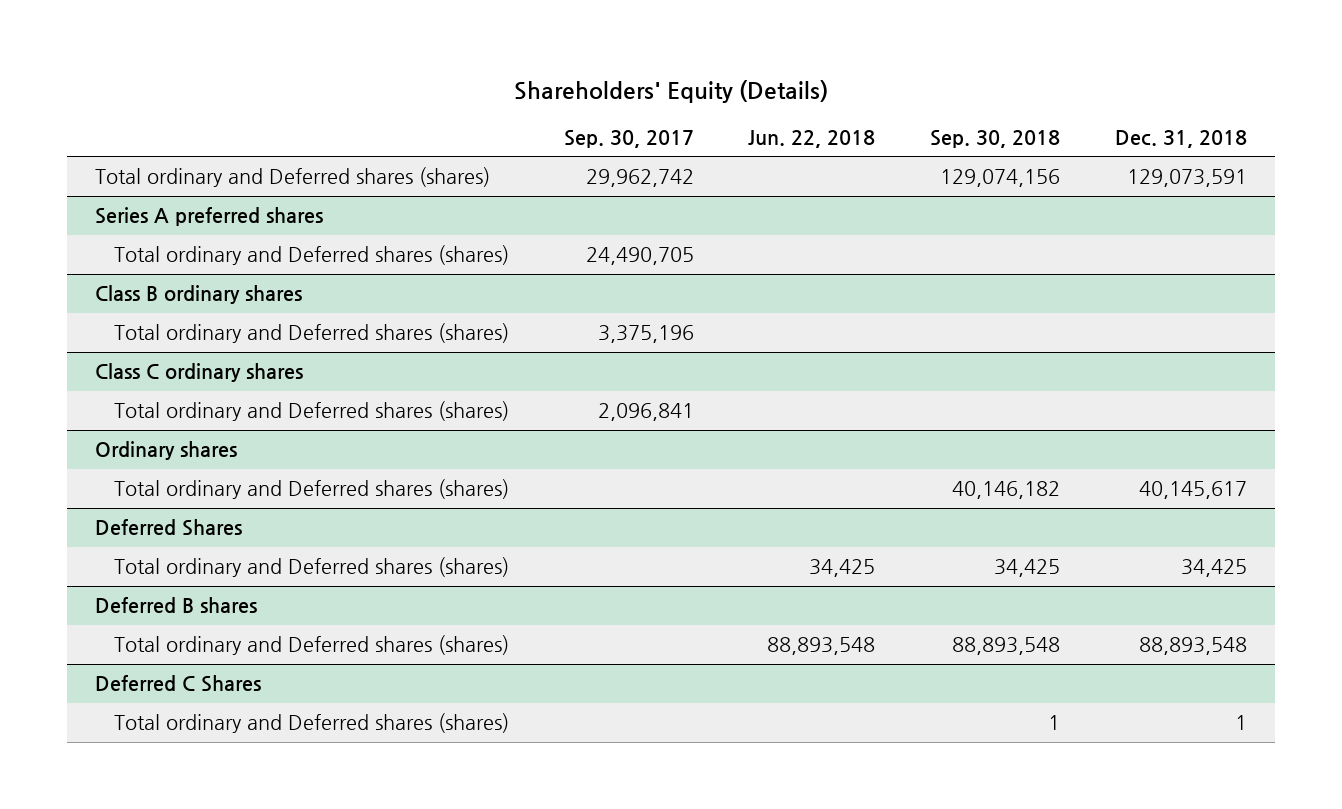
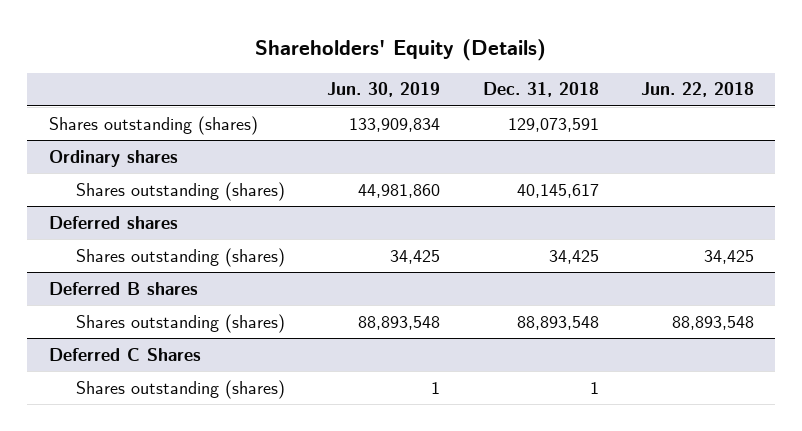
[563,130,694,149] Sep. 30, 2017 -> none
[930,130,1061,149] Sep. 30, 2018 -> none
none -> [327,82,441,98] Jun. 30, 2019
[94,207,323,227] Series A preferred shares -> none
[113,245,509,266] Total ordinary and Deferred shares (shares) -> none
[94,285,302,305] Class B ordinary shares -> none
[113,323,509,344] Total ordinary and Deferred shares (shares) -> none
[94,363,303,383] Class C ordinary shares -> none
[113,401,509,422] Total ordinary and Deferred shares (shares) -> none
[94,167,490,188] Total ordinary and Deferred shares (shares) -> [48,115,258,135] Shares outstanding (shares)
[113,479,509,500] Total ordinary and Deferred shares (shares) -> [76,181,286,201] Shares outstanding (shares)
[94,519,242,537] Deferred Shares -> [48,215,178,229] Deferred shares
[113,557,509,578] Total ordinary and Deferred shares (shares) -> [76,247,286,267] Shares outstanding (shares)
[113,635,509,656] Total ordinary and Deferred shares (shares) -> [76,313,286,333] Shares outstanding (shares)
[113,713,509,734] Total ordinary and Deferred shares (shares) -> [76,379,286,399] Shares outstanding (shares)

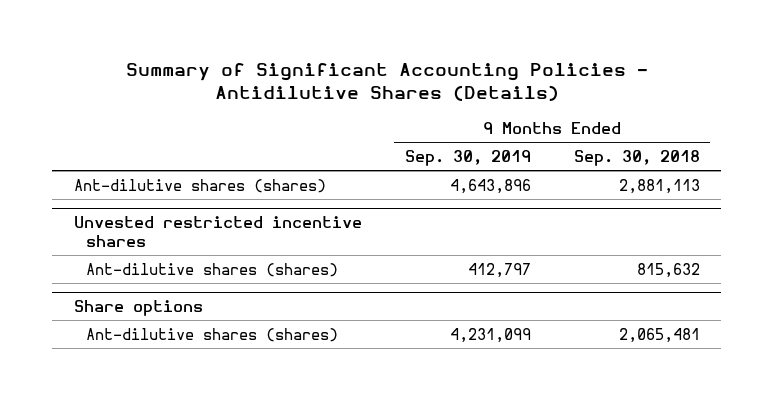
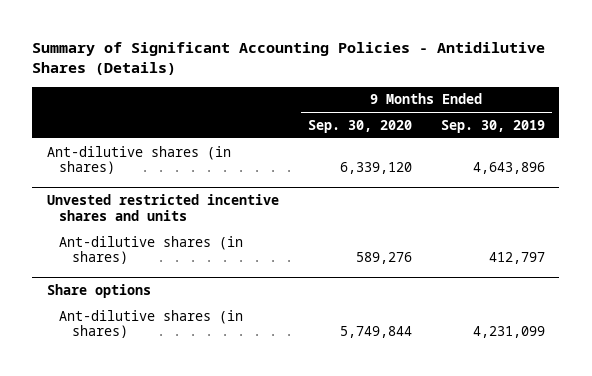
[573,150,700,167] Sep. 30, 2018 -> none
none -> [307,119,412,133] Sep. 30, 2020
[73,178,326,193] Ant-dilutive shares (shares) -> [46,145,231,175] Ant-dilutive shares (in shares)
[73,216,362,248] Unvested restricted incentive shares -> [46,194,279,221] Unvested restricted incentive shares and units
[86,262,339,277] Ant-dilutive shares (shares) -> [59,235,244,265] Ant-dilutive shares (in shares)
[86,327,339,342] Ant-dilutive shares (shares) -> [59,309,244,339] Ant-dilutive shares (in shares)

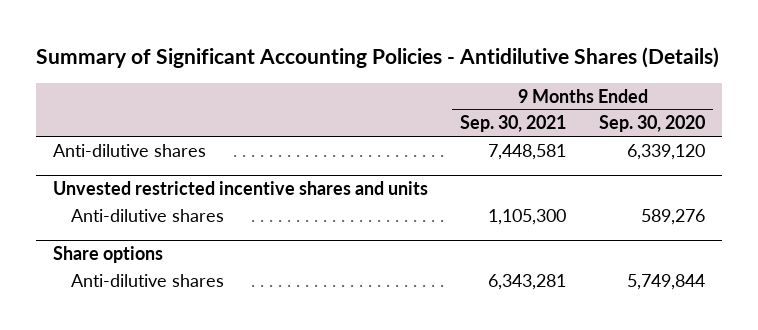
[440,119,545,133] Sep. 30, 2019 -> none
none -> [460,115,567,133] Sep. 30, 2021
[46,145,231,175] Ant-dilutive shares (in shares) -> [52,143,206,157] Anti-dilutive shares
[59,235,244,265] Ant-dilutive shares (in shares) -> [71,208,225,222] Anti-dilutive shares
[59,309,244,339] Ant-dilutive shares (in shares) -> [71,273,225,287] Anti-dilutive shares

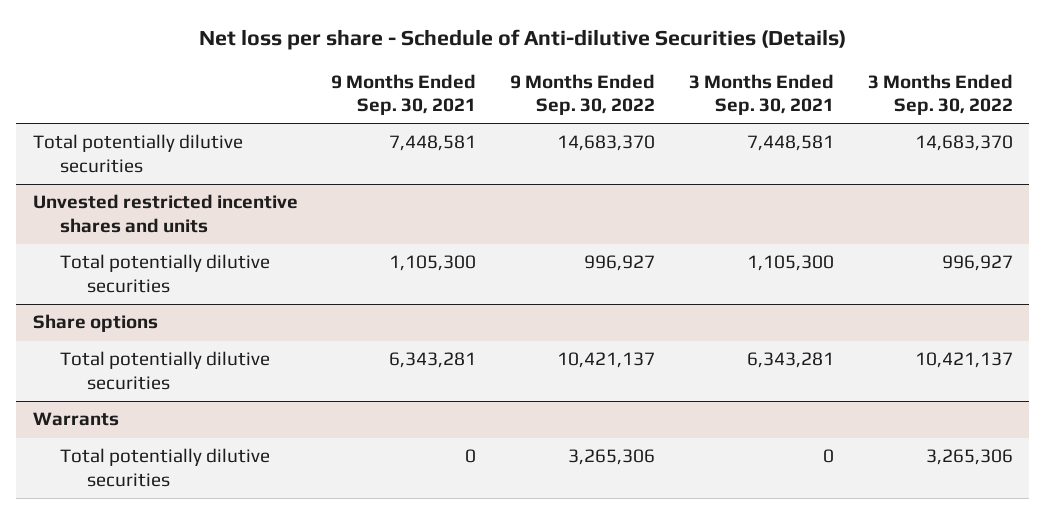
[36,47,720,69] Summary of Significant Accounting Policies - Antidilutive Shares (Details) -> [198,28,846,50] Net loss per share - Schedule of Anti-dilutive Securities (Details)
[599,115,706,133] Sep. 30, 2020 -> none
none -> [510,73,656,116] 9 Months Ended Sep. 30, 2022
none -> [688,73,834,116] 3 Months Ended Sep. 30, 2021
none -> [867,73,1013,116] 3 Months Ended Sep. 30, 2022
[52,143,206,157] Anti-dilutive shares -> [32,134,243,173] Total potentially dilutive securities
[71,208,225,222] Anti-dilutive shares -> [59,254,270,293] Total potentially dilutive securities
[71,273,225,287] Anti-dilutive shares -> [59,351,270,390] Total potentially dilutive securities
none -> [32,412,119,427] Warrants
none -> [59,448,270,487] Total potentially dilutive securities

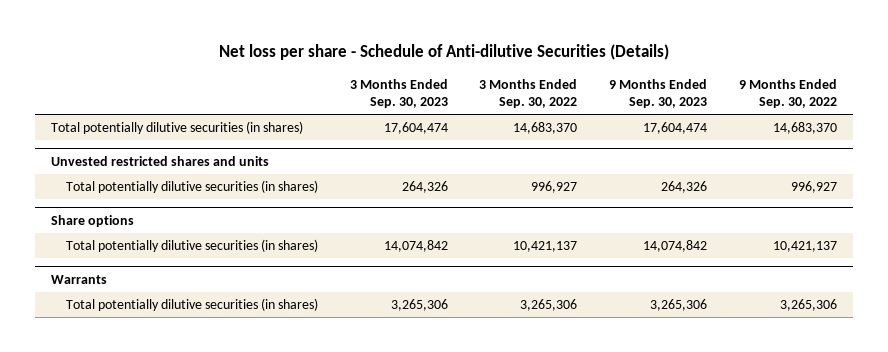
[331,73,477,116] 9 Months Ended Sep. 30, 2021 -> none
[688,73,834,116] 3 Months Ended Sep. 30, 2021 -> none
none -> [349,78,448,109] 3 Months Ended Sep. 30, 2023
none -> [609,78,708,109] 9 Months Ended Sep. 30, 2023
[32,134,243,173] Total potentially dilutive securities -> [51,121,304,135] Total potentially dilutive securities (in shares)
[32,194,298,233] Unvested restricted incentive shares and units -> [51,155,270,166] Unvested restricted shares and units
[59,254,270,293] Total potentially dilutive securities -> [66,180,319,194] Total potentially dilutive securities (in shares)
[59,351,270,390] Total potentially dilutive securities -> [66,239,319,253] Total potentially dilutive securities (in shares)
[59,448,270,487] Total potentially dilutive securities -> [66,298,319,312] Total potentially dilutive securities (in shares)

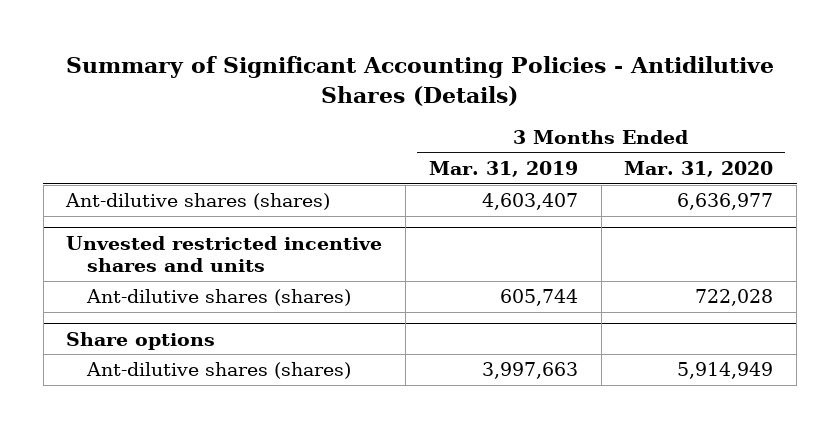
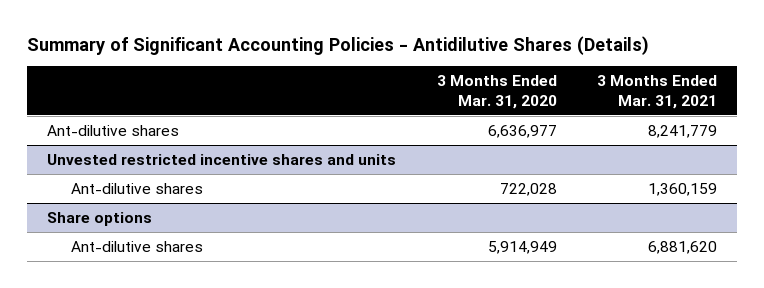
[428,161,578,178] Mar. 31, 2019 -> none
none -> [596,75,717,110] 3 Months Ended Mar. 31, 2021
[65,193,331,211] Ant-dilutive shares (shares) -> [47,124,180,136] Ant-dilutive shares
[85,289,351,307] Ant-dilutive shares (shares) -> [70,182,203,194] Ant-dilutive shares
[85,362,351,380] Ant-dilutive shares (shares) -> [70,240,203,252] Ant-dilutive shares

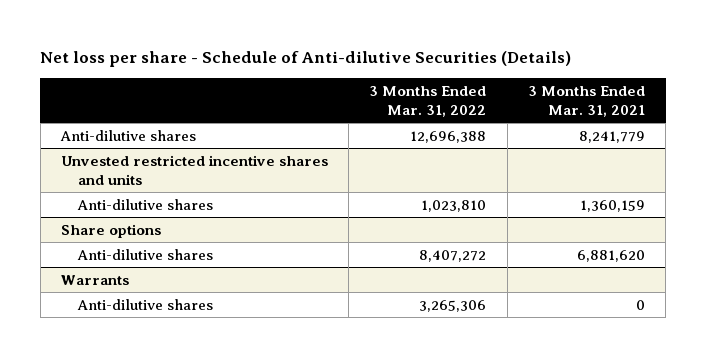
[26,35,649,55] Summary of Significant Accounting Policies - Antidilutive Shares (Details) -> [40,51,572,68] Net loss per share - Schedule of Anti-dilutive Securities (Details)
[436,75,557,110] 3 Months Ended Mar. 31, 2020 -> none
none -> [369,85,487,117] 3 Months Ended Mar. 31, 2022
[47,124,180,136] Ant-dilutive shares -> [59,129,196,141] Anti-dilutive shares
[70,182,203,194] Ant-dilutive shares -> [77,198,214,210] Anti-dilutive shares
[70,240,203,252] Ant-dilutive shares -> [77,248,214,260] Anti-dilutive shares
none -> [60,274,129,285] Warrants
none -> [77,298,214,310] Anti-dilutive shares

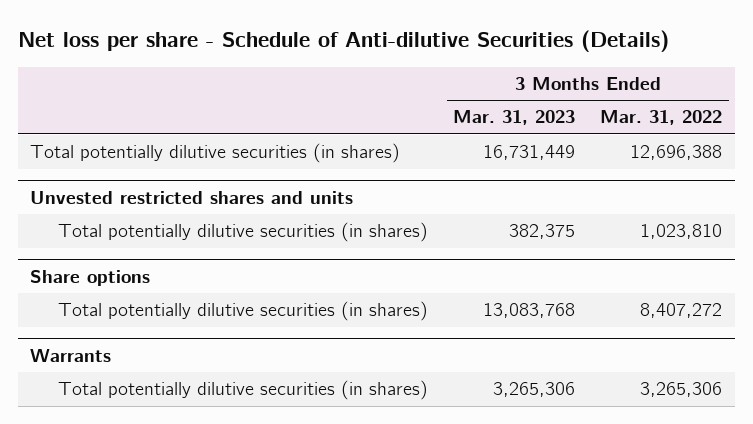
[527,85,645,117] 3 Months Ended Mar. 31, 2021 -> none
none -> [452,110,575,126] Mar. 31, 2023
[59,129,196,141] Anti-dilutive shares -> [30,143,401,164] Total potentially dilutive securities (in shares)
[60,154,328,185] Unvested restricted incentive shares and units -> [30,191,354,205] Unvested restricted shares and units
[77,198,214,210] Anti-dilutive shares -> [57,222,428,243] Total potentially dilutive securities (in shares)
[77,248,214,260] Anti-dilutive shares -> [57,301,428,322] Total potentially dilutive securities (in shares)
[77,298,214,310] Anti-dilutive shares -> [57,380,428,401] Total potentially dilutive securities (in shares)

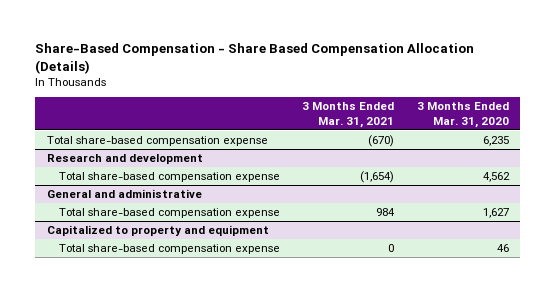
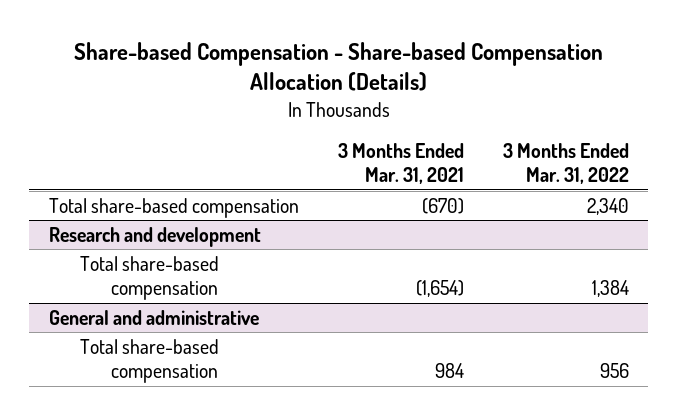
[35,42,475,74] Share-Based Compensation - Share Based Compensation Allocation (Details) -> [73,41,603,92] Share-based Compensation - Share-based Compensation Allocation (Details)
[416,102,509,128] 3 Months Ended Mar. 31, 2020 -> none
none -> [502,143,629,185] 3 Months Ended Mar. 31, 2022
[46,135,268,146] Total share-based compensation expense -> [48,197,299,218] Total share-based compensation
[58,171,280,182] Total share-based compensation expense -> [80,255,220,301] Total share-based compensation
[46,224,269,236] Capitalized to property and equipment -> none
[58,243,280,254] Total share-based compensation expense -> none
[58,207,280,218] Total share-based compensation expense -> [80,338,220,384] Total share-based compensation

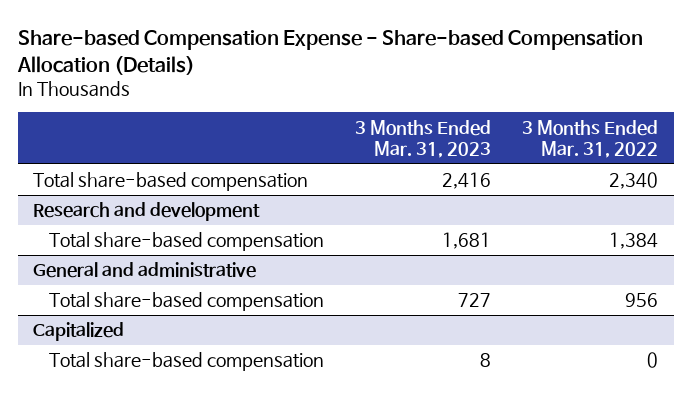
[73,41,603,92] Share-based Compensation - Share-based Compensation Allocation (Details) -> [16,29,643,75] Share-based Compensation Expense - Share-based Compensation Allocation (Details)
[337,143,464,185] 3 Months Ended Mar. 31, 2021 -> none
none -> [354,119,491,158] 3 Months Ended Mar. 31, 2023
none -> [33,322,125,342] Capitalized
none -> [48,352,324,372] Total share-based compensation

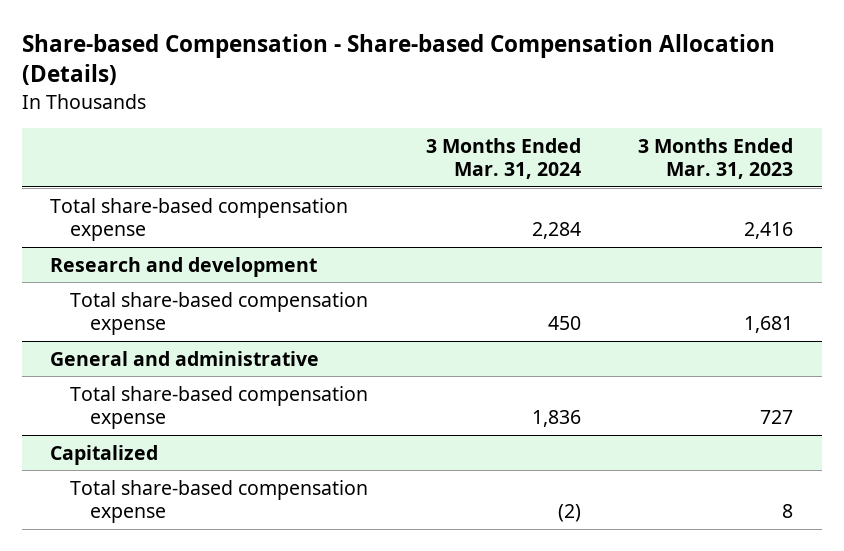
[16,29,643,75] Share-based Compensation Expense - Share-based Compensation Allocation (Details) -> [21,33,775,86] Share-based Compensation - Share-based Compensation Allocation (Details)
[522,119,659,158] 3 Months Ended Mar. 31, 2022 -> none
none -> [425,137,581,180] 3 Months Ended Mar. 31, 2024
[33,172,309,192] Total share-based compensation -> [50,197,349,242] Total share-based compensation expense
[48,232,324,252] Total share-based compensation -> [70,291,369,336] Total share-based compensation expense
[48,292,324,312] Total share-based compensation -> [70,385,369,430] Total share-based compensation expense
[48,352,324,372] Total share-based compensation -> [70,479,369,524] Total share-based compensation expense

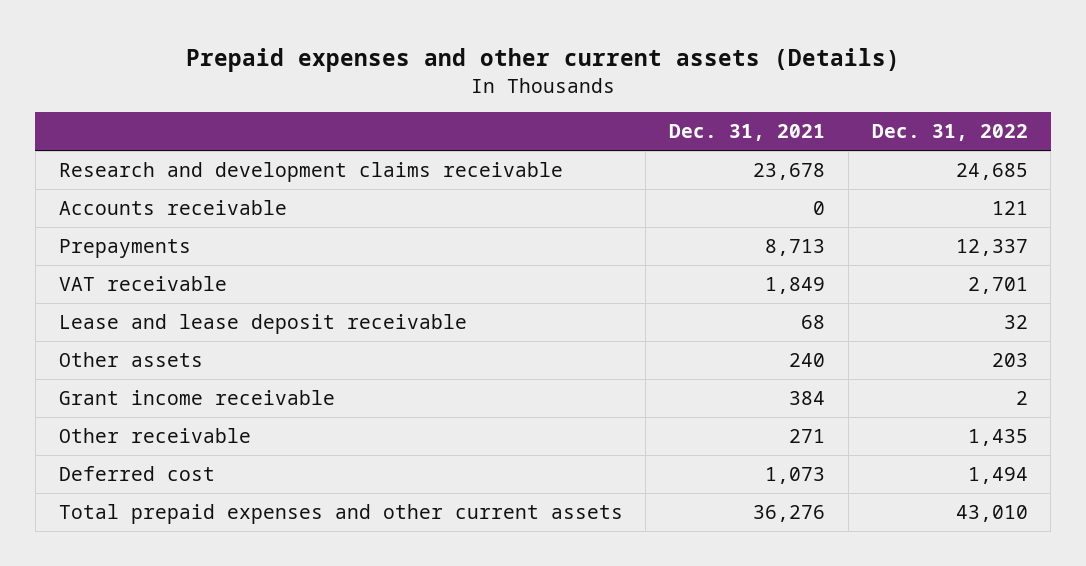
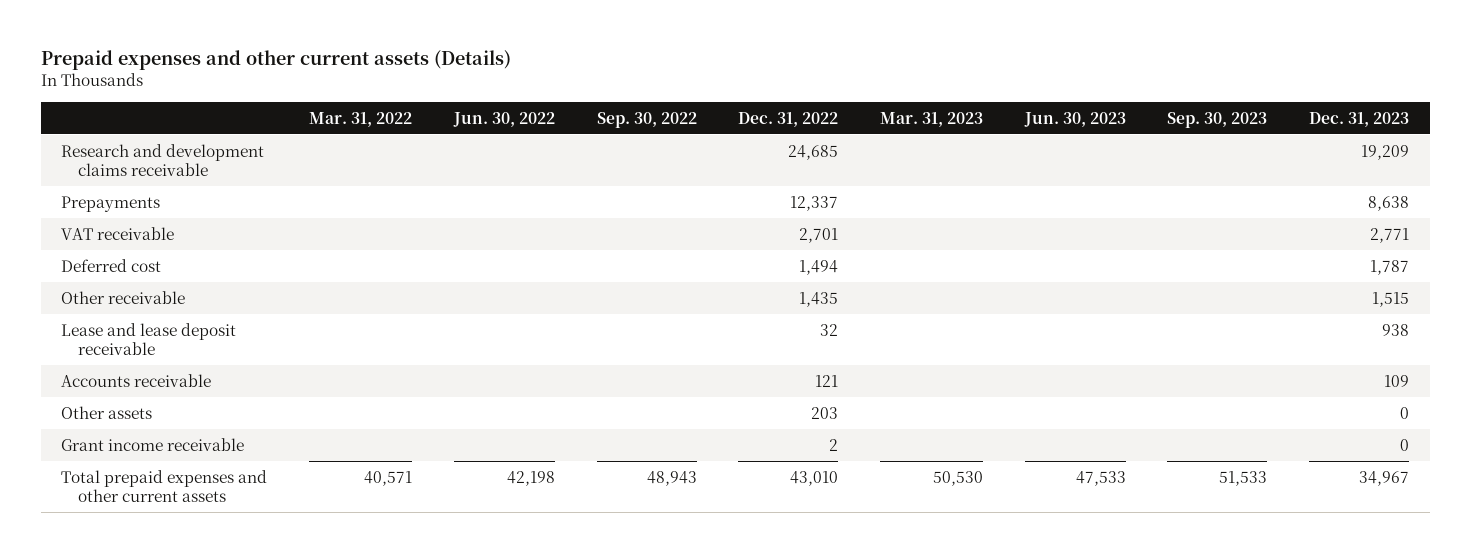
[669,124,826,142] Dec. 31, 2021 -> none
none -> [309,111,413,127] Mar. 31, 2022
none -> [452,111,555,127] Jun. 30, 2022
none -> [596,111,697,128] Sep. 30, 2022
none -> [879,111,983,127] Mar. 31, 2023
none -> [1023,111,1126,127] Jun. 30, 2023
none -> [1167,111,1268,128] Sep. 30, 2023
none -> [1308,111,1409,127] Dec. 31, 2023
[58,466,215,482] Deferred cost -> [61,258,162,272] Deferred cost
[58,428,251,444] Other receivable -> [61,290,186,304] Other receivable
[58,200,287,216] Accounts receivable -> [61,373,212,387] Accounts receivable

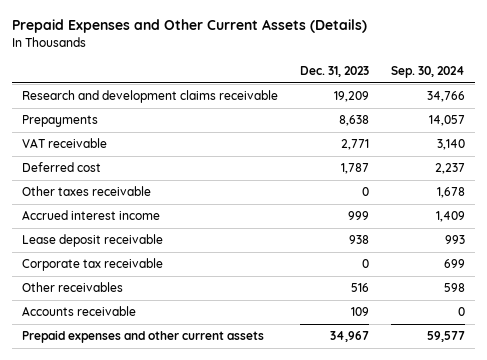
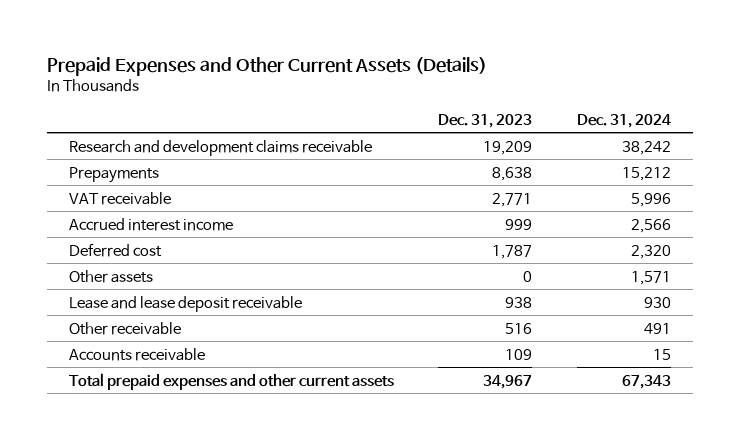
[390,66,465,79] Sep. 30, 2024 -> none
none -> [576,113,671,128] Dec. 31, 2024
[22,186,152,197] Other taxes receivable -> none
[22,258,164,272] Corporate tax receivable -> none
[22,162,102,173] Deferred cost -> [69,242,163,257] Deferred cost
none -> [69,269,154,283] Other assets
[22,234,164,248] Lease deposit receivable -> [69,295,303,312] Lease and lease deposit receivable
[22,282,124,293] Other receivables -> [69,321,182,335] Other receivable
[22,330,265,344] Prepaid expenses and other current assets -> [69,372,395,390] Total prepaid expenses and other current assets

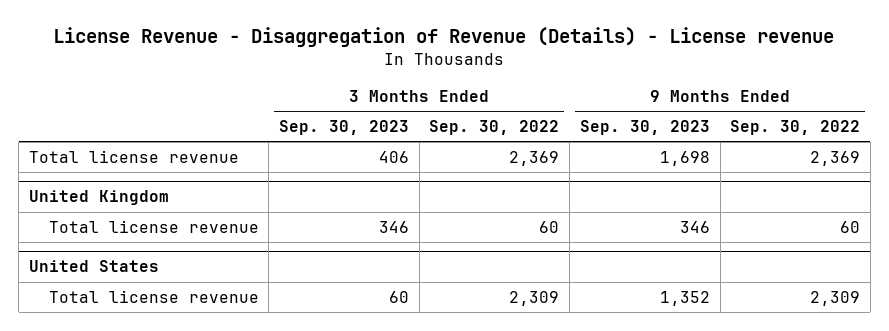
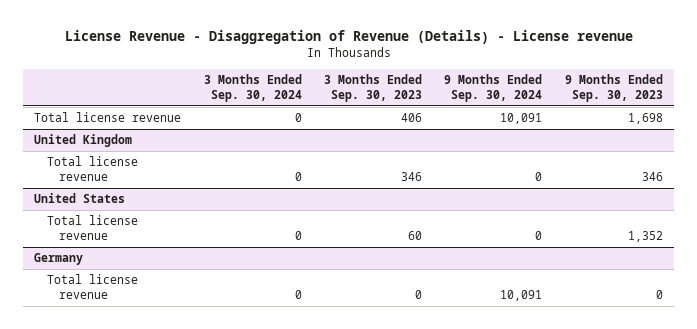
[429,119,560,135] Sep. 30, 2022 -> none
[730,119,861,135] Sep. 30, 2022 -> none
none -> [203,73,302,102] 3 Months Ended Sep. 30, 2024
none -> [444,73,543,102] 9 Months Ended Sep. 30, 2024
none -> [34,253,84,266] Germany
none -> [46,274,138,300] Total license revenue

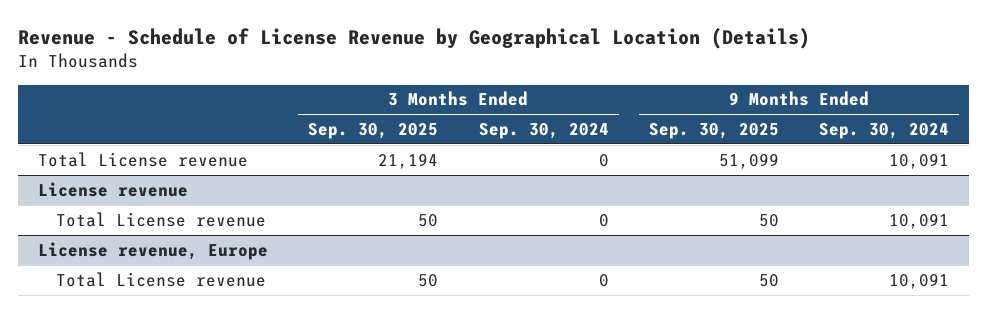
[64,30,633,45] License Revenue - Disaggregation of Revenue (Details) - License revenue -> [17,28,810,50] Revenue - Schedule of License Revenue by Geographical Location (Details)
[324,73,423,102] 3 Months Ended Sep. 30, 2023 -> none
[564,73,663,102] 9 Months Ended Sep. 30, 2023 -> none
none -> [308,122,439,139] Sep. 30, 2025
none -> [648,122,779,139] Sep. 30, 2025
[34,193,126,204] United States -> none
[34,253,84,266] Germany -> none
[46,274,138,300] Total license revenue -> none
[34,112,182,123] Total license revenue -> [38,151,249,167] Total License revenue
[34,134,133,148] United Kingdom -> [38,181,189,197] License revenue
[46,156,138,182] Total license revenue -> [56,211,267,227] Total License revenue
[535,172,543,182] 0 -> [889,212,950,229] 10,091
none -> [38,241,269,260] License revenue, Europe
[46,215,138,241] Total license revenue -> [56,271,267,287] Total License revenue
[535,231,543,241] 0 -> [889,272,950,289] 10,091

